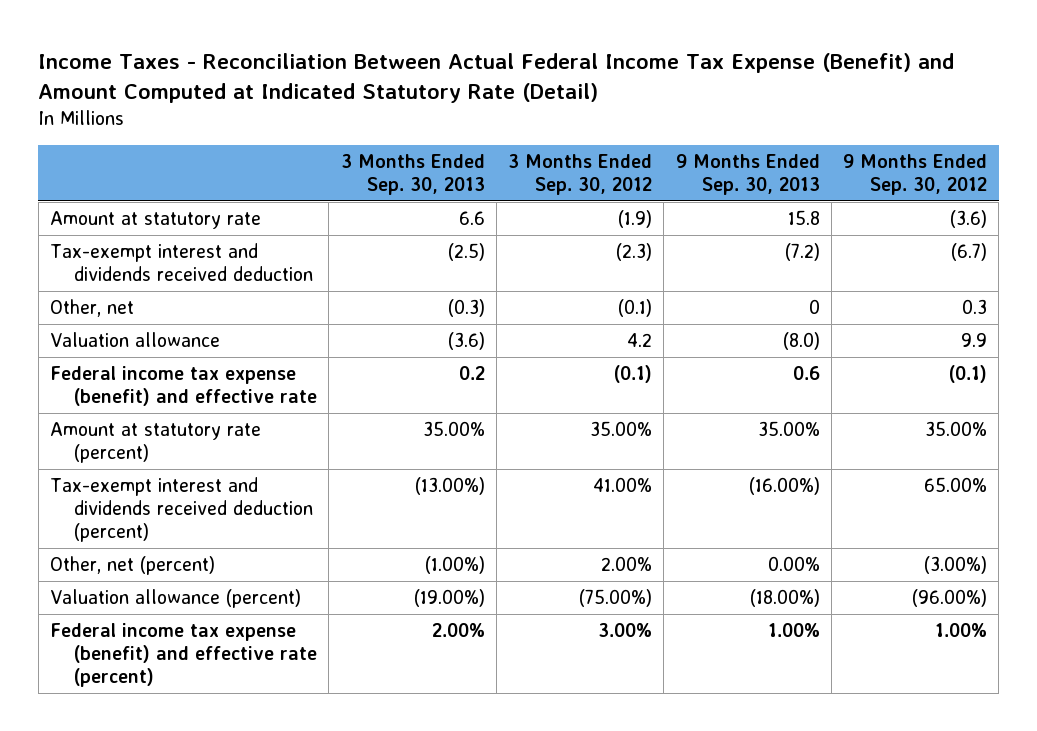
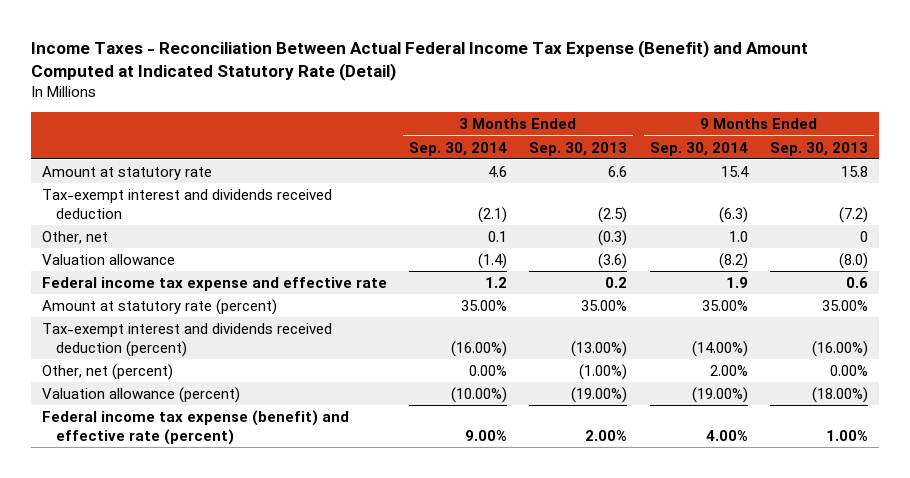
[508,153,653,195] 3 Months Ended Sep. 30, 2012 -> none
[842,153,987,195] 9 Months Ended Sep. 30, 2012 -> none
none -> [409,141,508,156] Sep. 30, 2014
none -> [649,141,748,156] Sep. 30, 2014
[50,366,318,407] Federal income tax expense (benefit) and effective rate -> [41,277,387,292] Federal income tax expense and effective rate

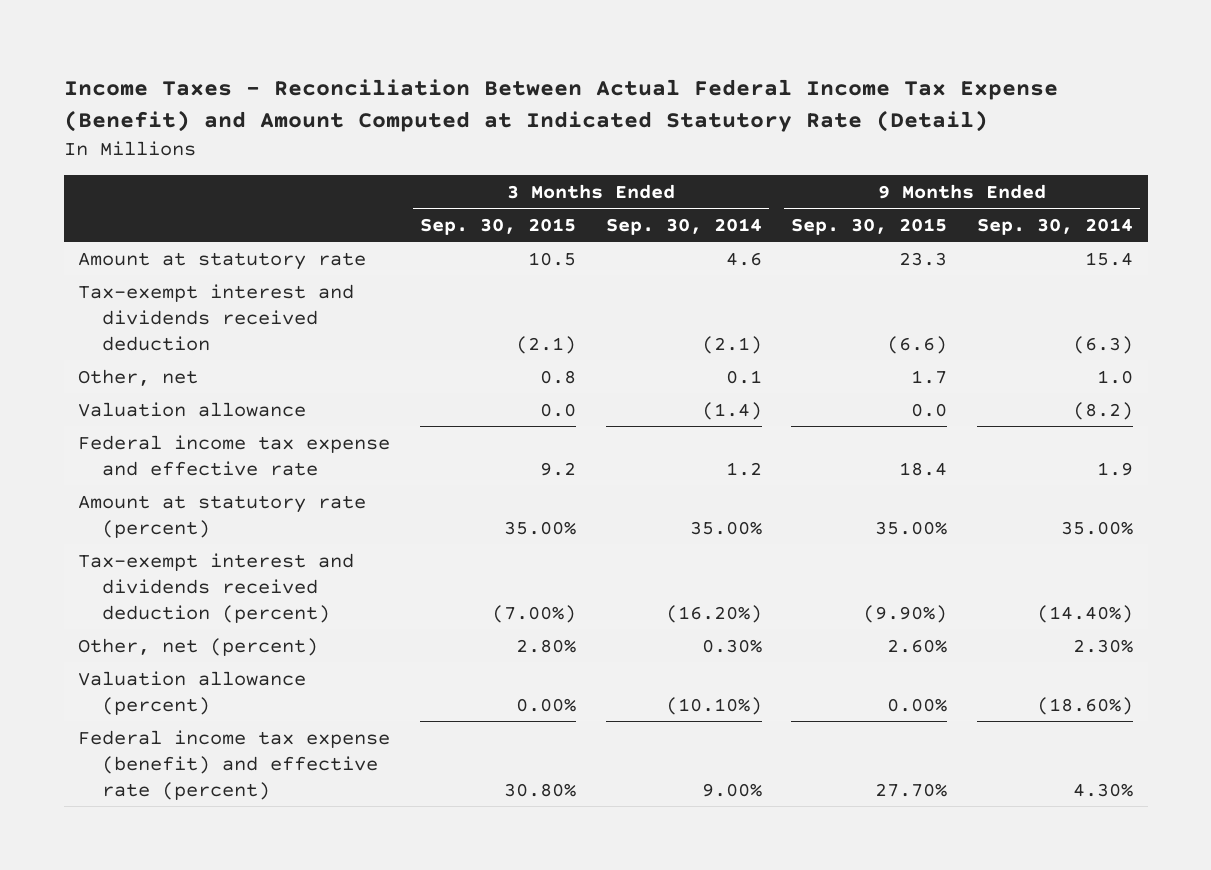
[529,141,628,156] Sep. 30, 2013 -> none
[770,141,869,156] Sep. 30, 2013 -> none
none -> [420,217,577,235] Sep. 30, 2015
none -> [791,217,948,235] Sep. 30, 2015
[451,340,508,357] (16.00%) -> [665,604,762,623] (16.20%)
[691,340,748,357] (14.00%) -> [1036,604,1133,623] (14.40%)
[469,365,508,377] 0.00% -> [701,638,762,653] 0.30%
[709,365,748,377] 2.00% -> [1072,638,1133,653] 2.30%
[451,387,508,404] (10.00%) -> [665,696,762,715] (10.10%)
[691,387,748,404] (19.00%) -> [1036,696,1133,715] (18.60%)
[705,429,748,441] 4.00% -> [1072,782,1133,797] 4.30%

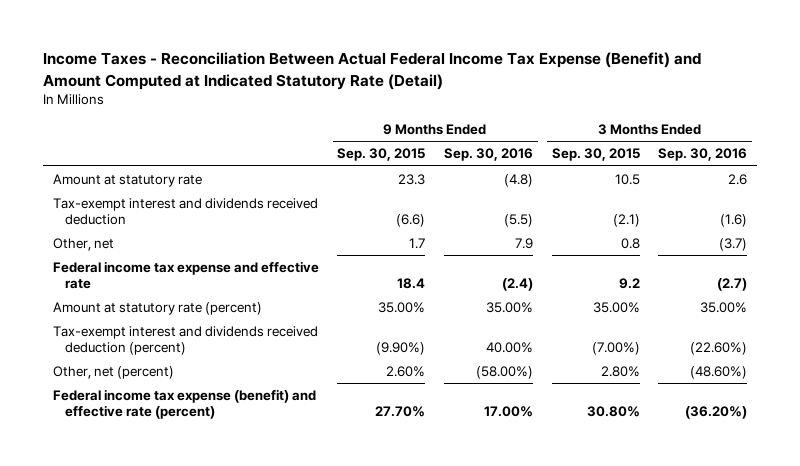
[605,217,762,235] Sep. 30, 2014 -> none
[976,217,1133,235] Sep. 30, 2014 -> none
none -> [444,148,534,162] Sep. 30, 2016
none -> [658,148,748,162] Sep. 30, 2016
[78,401,307,417] Valuation allowance -> none
[78,670,307,715] Valuation allowance (percent) -> none

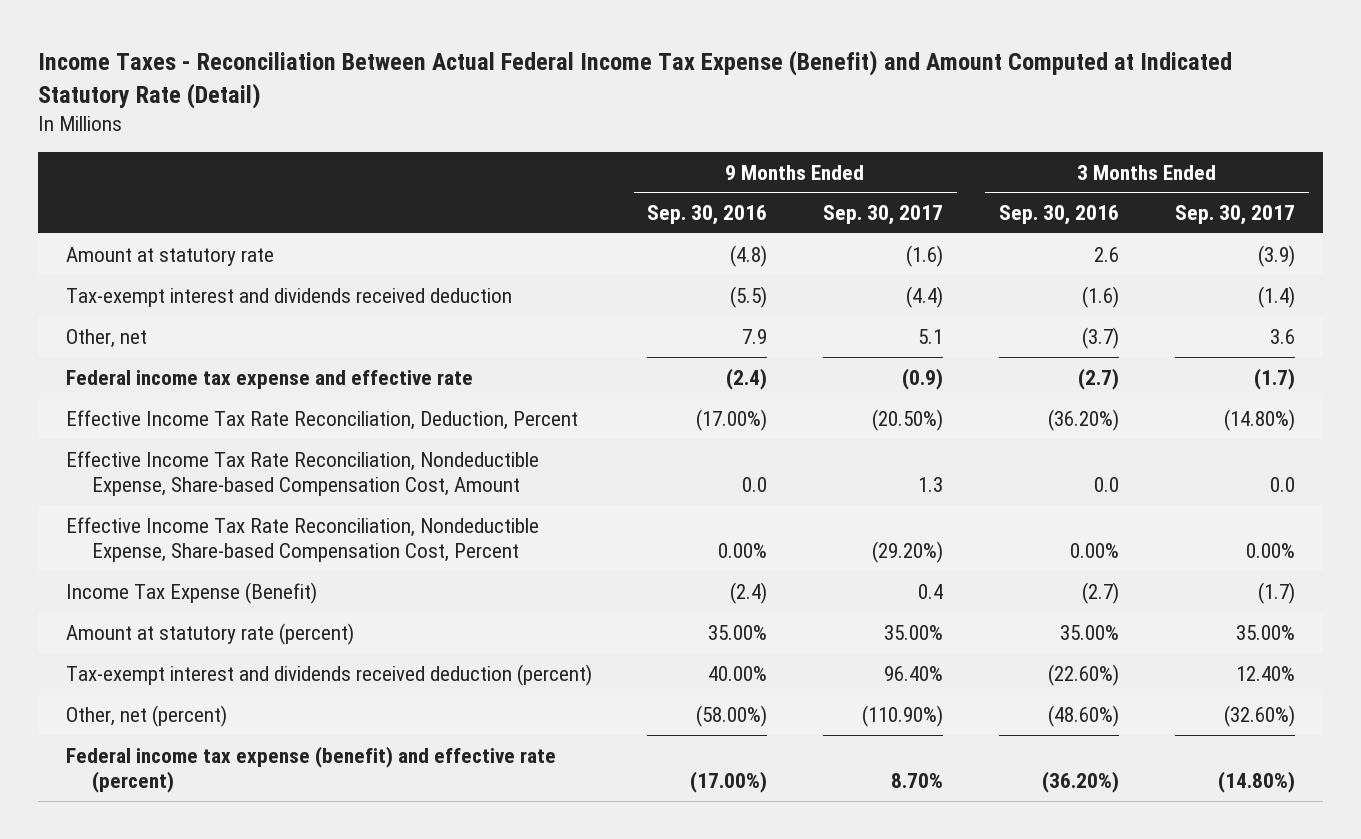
[337,148,426,162] Sep. 30, 2015 -> none
[551,148,640,162] Sep. 30, 2015 -> none
none -> [823,205,944,226] Sep. 30, 2017
none -> [1175,205,1296,226] Sep. 30, 2017
none -> [65,409,578,430] Effective Income Tax Rate Reconciliation, Deduction, Percent
none -> [65,450,539,497] Effective Income Tax Rate Reconciliation, Nondeductible Expense, Share-based Compensation Cost, Amount
none -> [65,516,539,563] Effective Income Tax Rate Reconciliation, Nondeductible Expense, Share-based Compensation Cost, Percent
none -> [65,581,317,604] Income Tax Expense (Benefit)
[484,406,534,418] 17.00% -> [690,771,768,794] (17.00%)

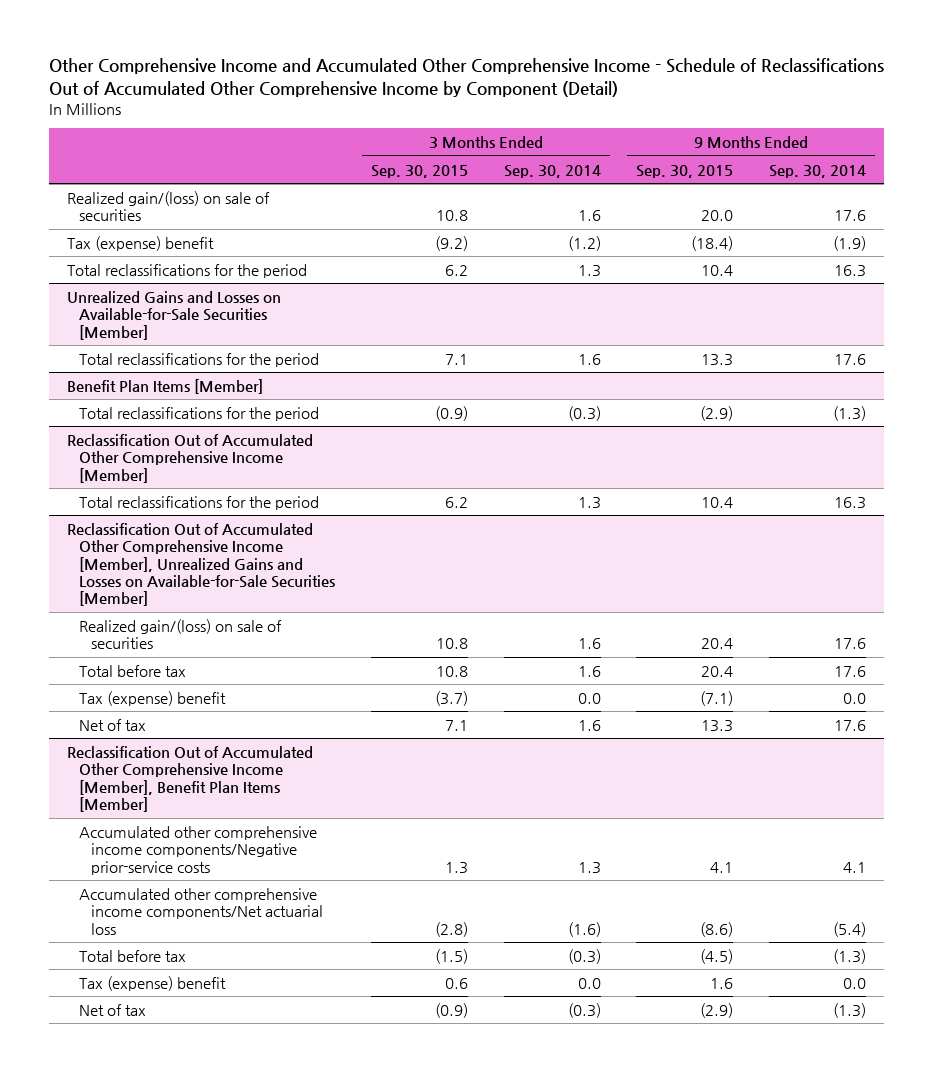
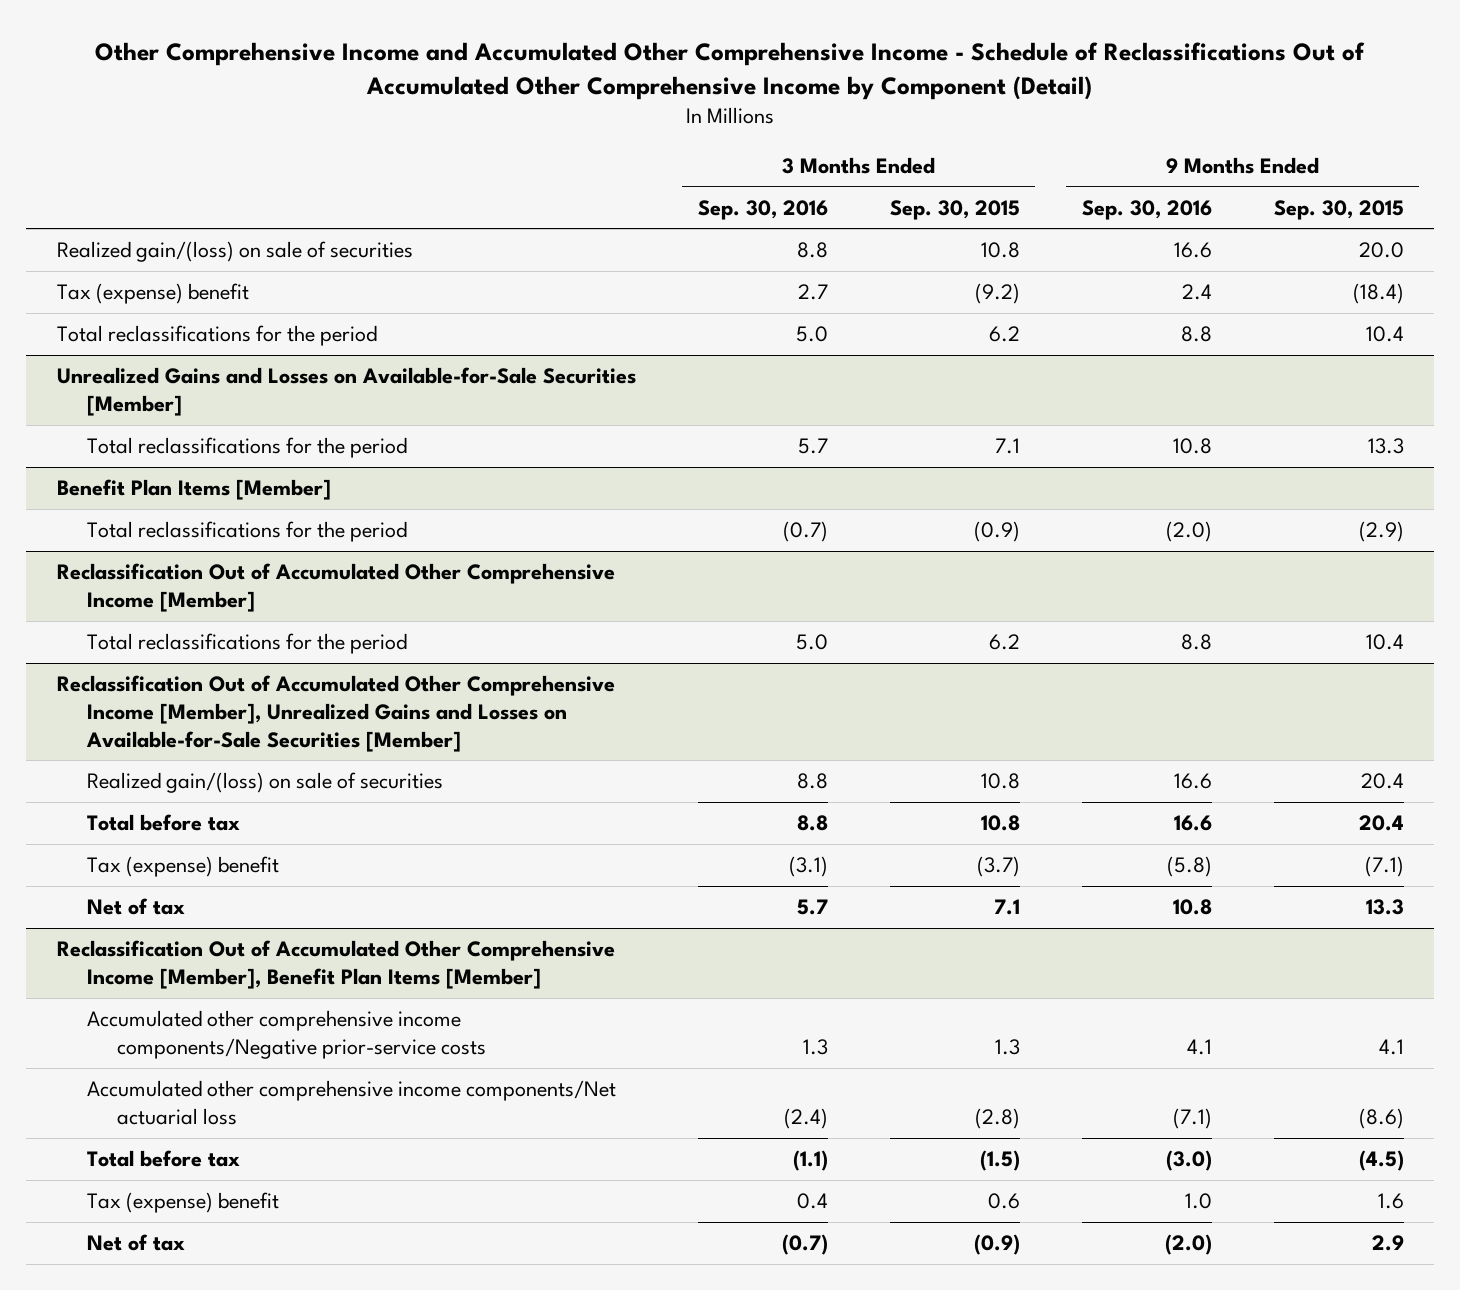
[503,164,601,178] Sep. 30, 2014 -> none
[769,164,867,178] Sep. 30, 2014 -> none
none -> [697,199,828,220] Sep. 30, 2016
none -> [1081,199,1212,220] Sep. 30, 2016
[700,1002,734,1018] (2.9) -> [1371,1235,1404,1252] 2.9

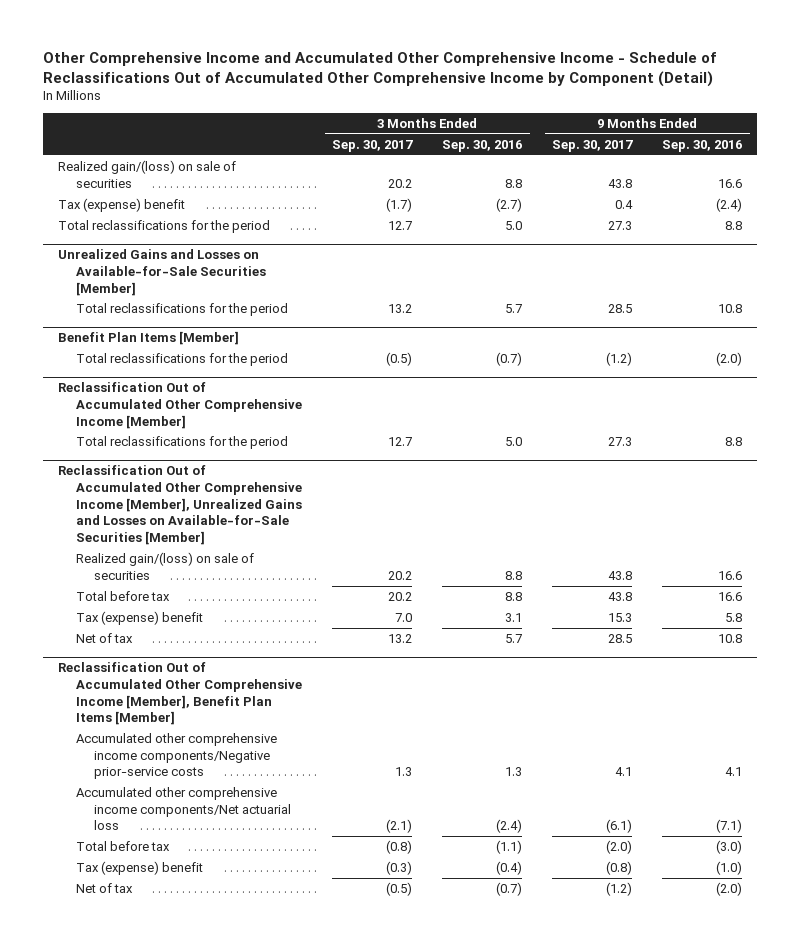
[889,199,1020,220] Sep. 30, 2015 -> none
[1273,199,1404,220] Sep. 30, 2015 -> none
none -> [332,139,414,152] Sep. 30, 2017
none -> [552,139,634,152] Sep. 30, 2017
[797,284,828,301] 2.7 -> [496,198,523,213] (2.7)
[1181,284,1212,301] 2.4 -> [716,198,743,213] (2.4)
[788,856,828,878] (3.1) -> [505,613,523,623] 3.1
[1166,856,1212,878] (5.8) -> [725,613,743,623] 5.8
[796,1193,828,1210] 0.4 -> [496,861,523,876] (0.4)
[1184,1193,1212,1210] 1.0 -> [716,861,743,876] (1.0)

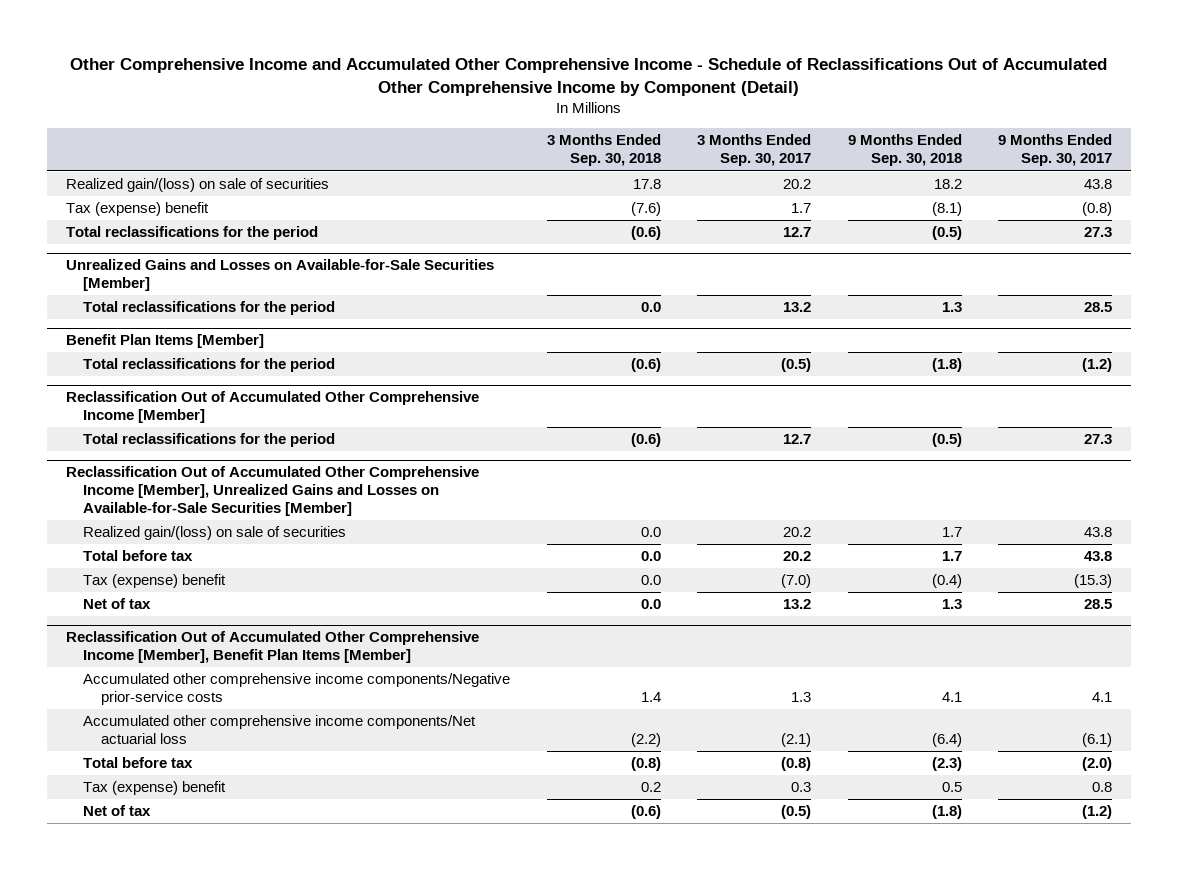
[442,139,523,152] Sep. 30, 2016 -> none
[662,139,743,152] Sep. 30, 2016 -> none
none -> [546,134,661,167] 3 Months Ended Sep. 30, 2018
none -> [847,134,962,167] 9 Months Ended Sep. 30, 2018
[386,198,413,213] (1.7) -> [791,203,812,214] 1.7
[615,200,634,210] 0.4 -> [1082,202,1113,217] (0.8)
[395,613,413,623] 7.0 -> [781,574,812,589] (7.0)
[608,613,633,623] 15.3 -> [1074,574,1113,589] (15.3)
[386,861,413,876] (0.3) -> [791,782,812,793] 0.3
[606,861,633,876] (0.8) -> [1092,782,1113,793] 0.8

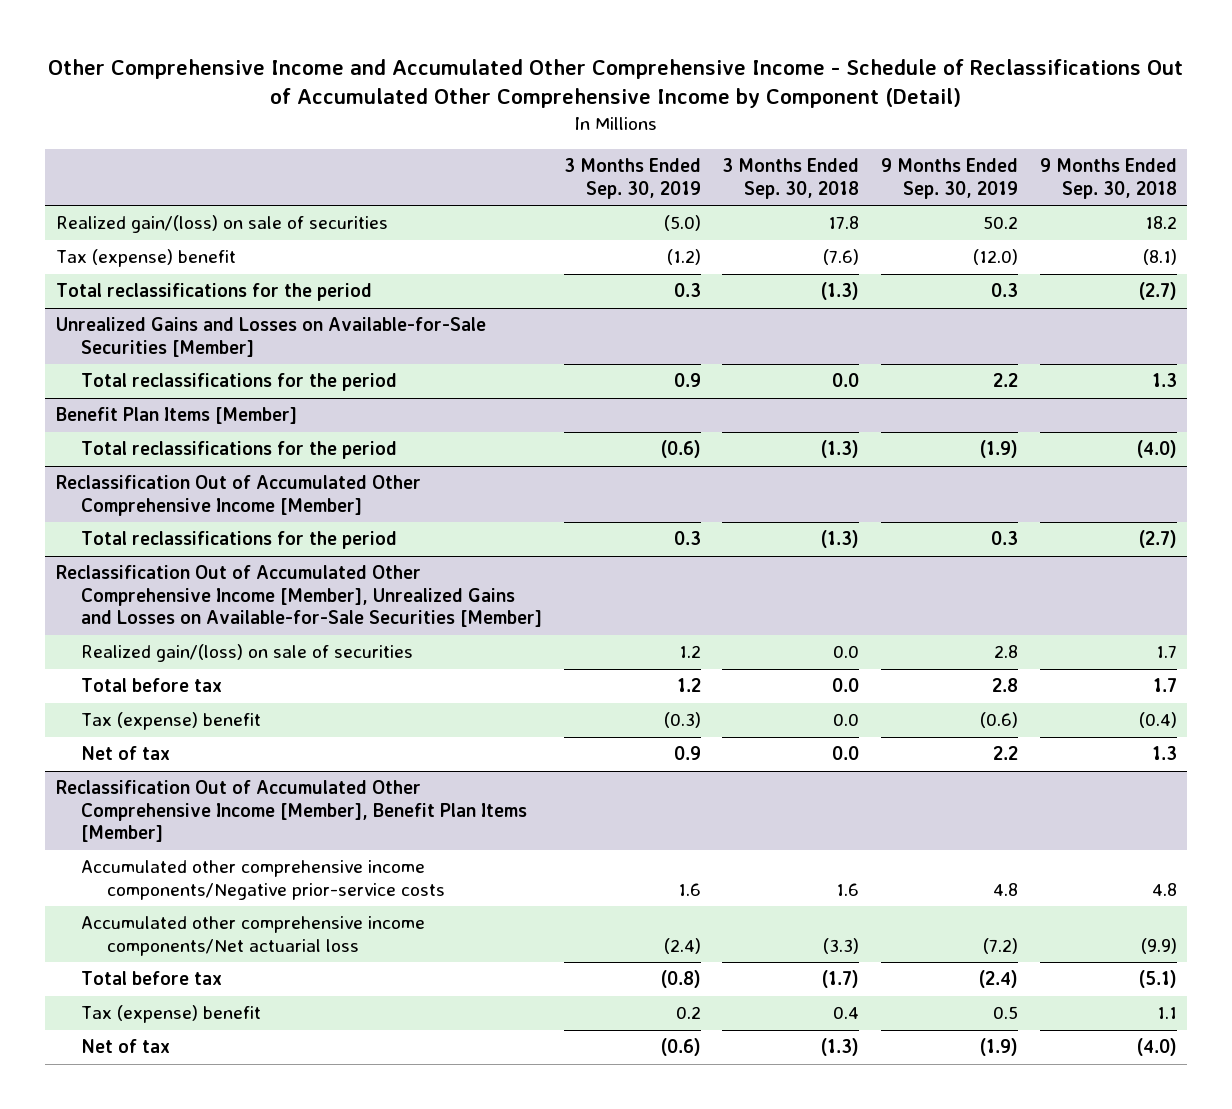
[697,134,812,167] 3 Months Ended Sep. 30, 2017 -> none
[998,134,1113,167] 9 Months Ended Sep. 30, 2017 -> none
none -> [563,158,701,199] 3 Months Ended Sep. 30, 2019
none -> [880,158,1018,199] 9 Months Ended Sep. 30, 2019
[630,226,661,241] (0.6) -> [821,282,860,301] (1.3)
[931,226,962,241] (0.5) -> [1138,282,1177,301] (2.7)
[630,358,661,373] (0.6) -> [821,440,860,459] (1.3)
[931,358,962,373] (1.8) -> [1136,440,1177,459] (4.0)
[630,433,661,448] (0.6) -> [821,530,860,549] (1.3)
[931,433,962,448] (0.5) -> [1138,530,1177,549] (2.7)
[640,692,661,703] 1.4 -> [836,882,860,896] 1.6
[941,692,962,703] 4.1 -> [1151,882,1177,896] 4.8
[630,733,661,748] (2.2) -> [823,937,860,954] (3.3)
[931,733,962,748] (6.4) -> [1140,937,1177,954] (9.9)
[630,757,661,772] (0.8) -> [822,970,860,989] (1.7)
[931,757,962,772] (2.3) -> [1138,970,1177,989] (5.1)
[640,782,661,793] 0.2 -> [833,1006,860,1020] 0.4
[941,782,962,793] 0.5 -> [1156,1007,1177,1020] 1.1
[630,805,661,820] (0.6) -> [821,1038,860,1057] (1.3)
[931,805,962,820] (1.8) -> [1136,1038,1177,1057] (4.0)

